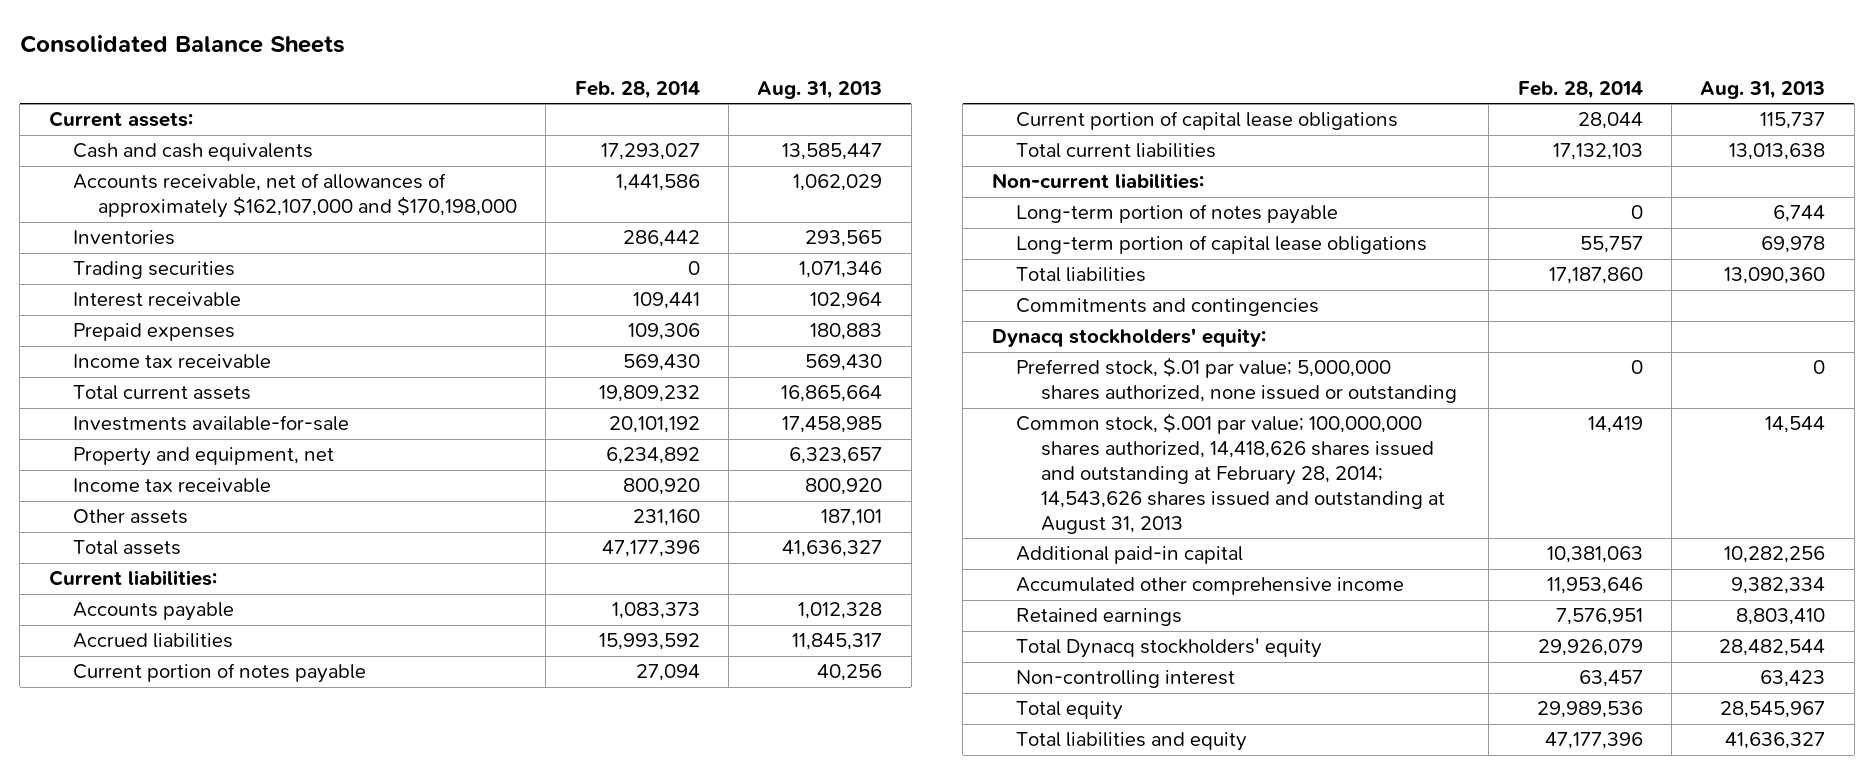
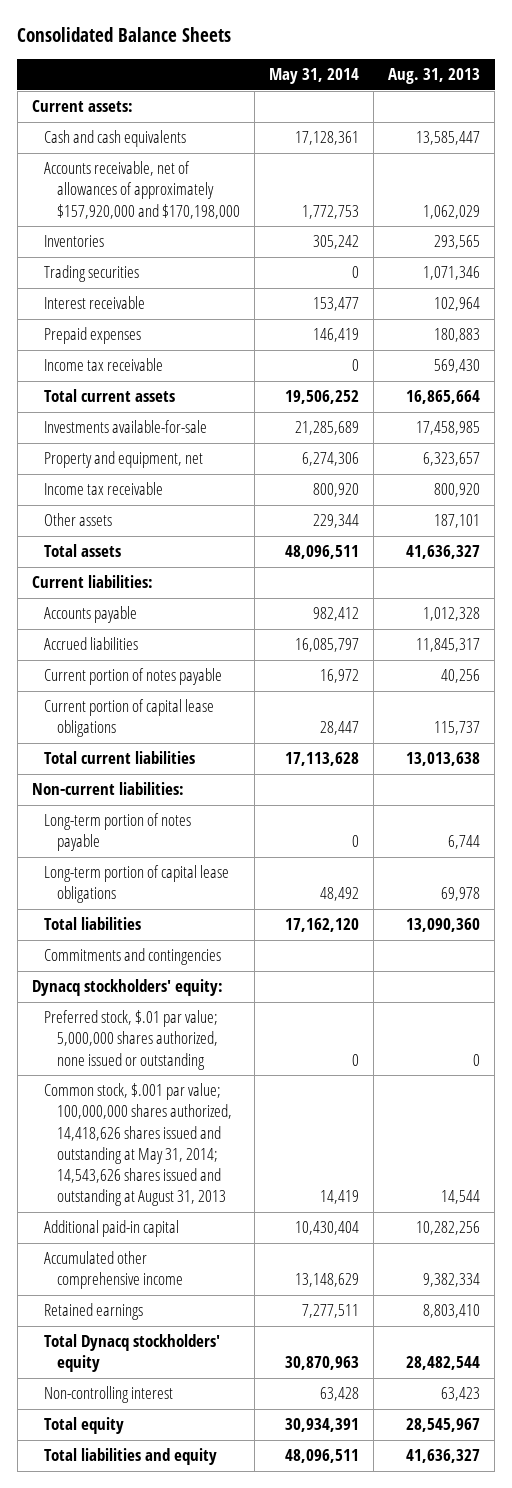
[574,81,700,100] Feb. 28, 2014 -> none
none -> [269,67,360,84] May 31, 2014
[73,173,517,219] Accounts receivable, net of allowances of approximately $162,107,000 and $170,198,000 -> [44,161,241,219] Accounts receivable, net of allowances of approximately $157,920,000 and $170,198,000
[1016,413,1446,534] Common stock, $.001 par value; 100,000,000 shares authorized, 14,418,626 shares issued and outstanding at February 28, 2014; 14,543,626 shares issued and outstanding at August 31, 2013 -> [44,1083,233,1206] Common stock, $.001 par value; 100,000,000 shares authorized, 14,418,626 shares issued and outstanding at May 31, 2014; 14,543,626 shares issued and outstanding at August 31, 2013

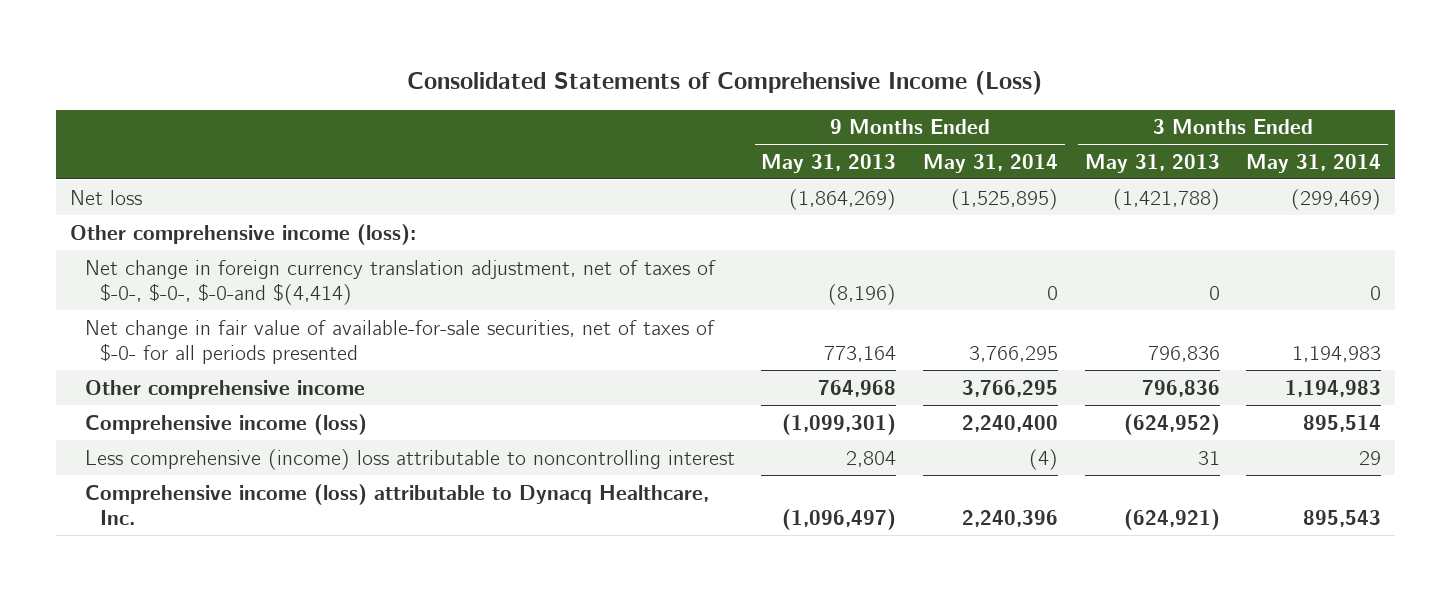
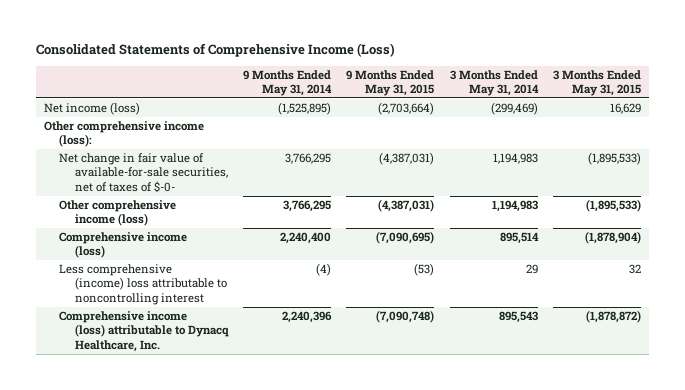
[761,153,897,173] May 31, 2013 -> none
[1084,153,1220,173] May 31, 2013 -> none
none -> [346,69,435,96] 9 Months Ended May 31, 2015
none -> [553,69,642,96] 3 Months Ended May 31, 2015
[69,189,142,205] Net loss -> [44,102,141,116] Net income (loss)
[84,259,716,306] Net change in foreign currency translation adjustment, net of taxes of $-0-, $-0-, $-0-and $(4,414) -> none
[84,319,715,365] Net change in fair value of available-for-sale securities, net of taxes of $-0- for all periods presented -> [59,153,228,193] Net change in fair value of available-for-sale securities, net of taxes of $-0-
[84,379,365,399] Other comprehensive income -> [59,200,177,227] Other comprehensive income (loss)

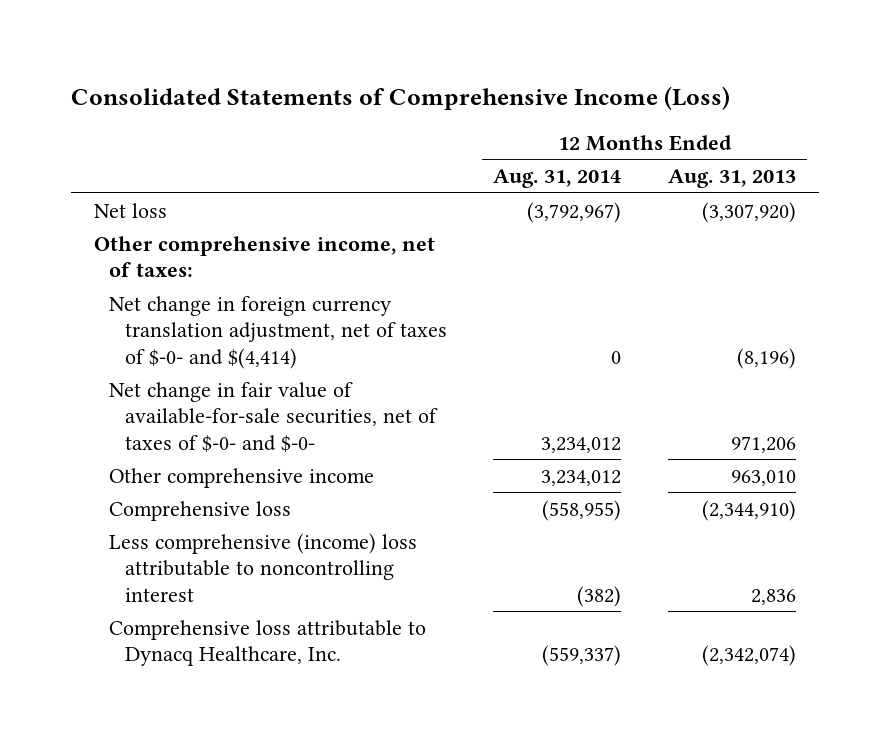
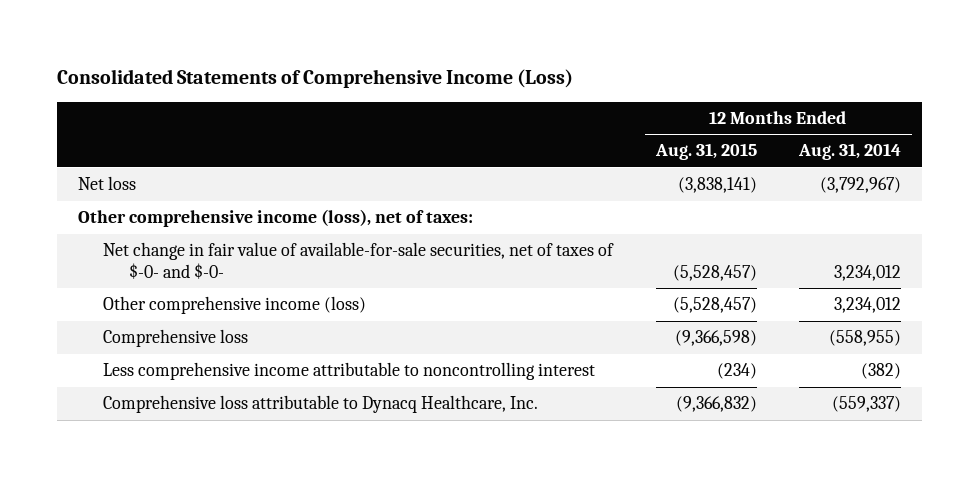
[667,169,796,189] Aug. 31, 2013 -> none
none -> [654,143,757,161] Aug. 31, 2015
[109,295,448,369] Net change in foreign currency translation adjustment, net of taxes of $-0- and $(4,414) -> none
[93,235,435,278] Other comprehensive income, net of taxes: -> [78,209,474,228] Other comprehensive income (loss), net of taxes:
[109,467,375,488] Other comprehensive income -> [103,296,367,315] Other comprehensive income (loss)
[109,532,418,602] Less comprehensive (income) loss attributable to noncontrolling interest -> [103,362,596,381] Less comprehensive income attributable to noncontrolling interest

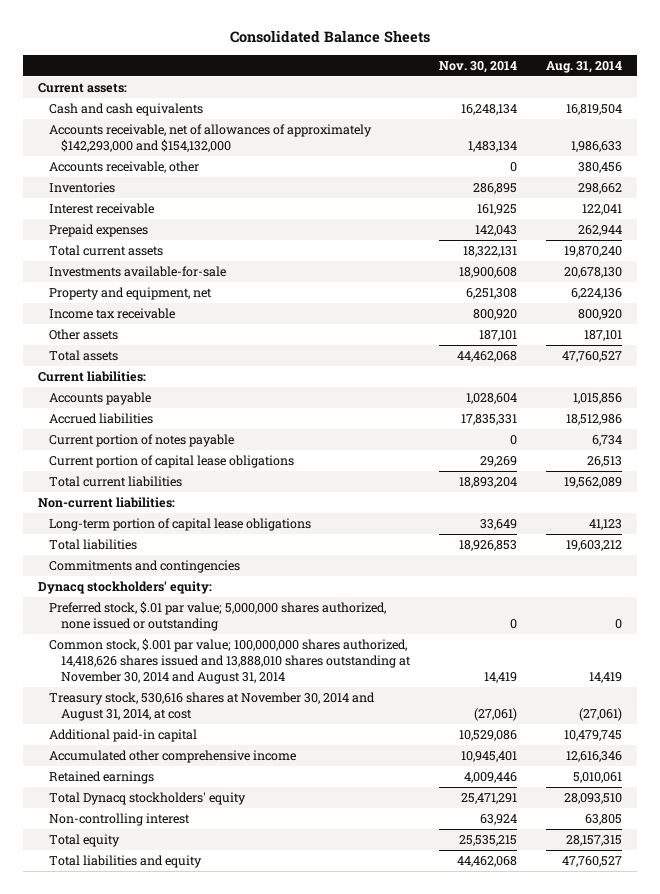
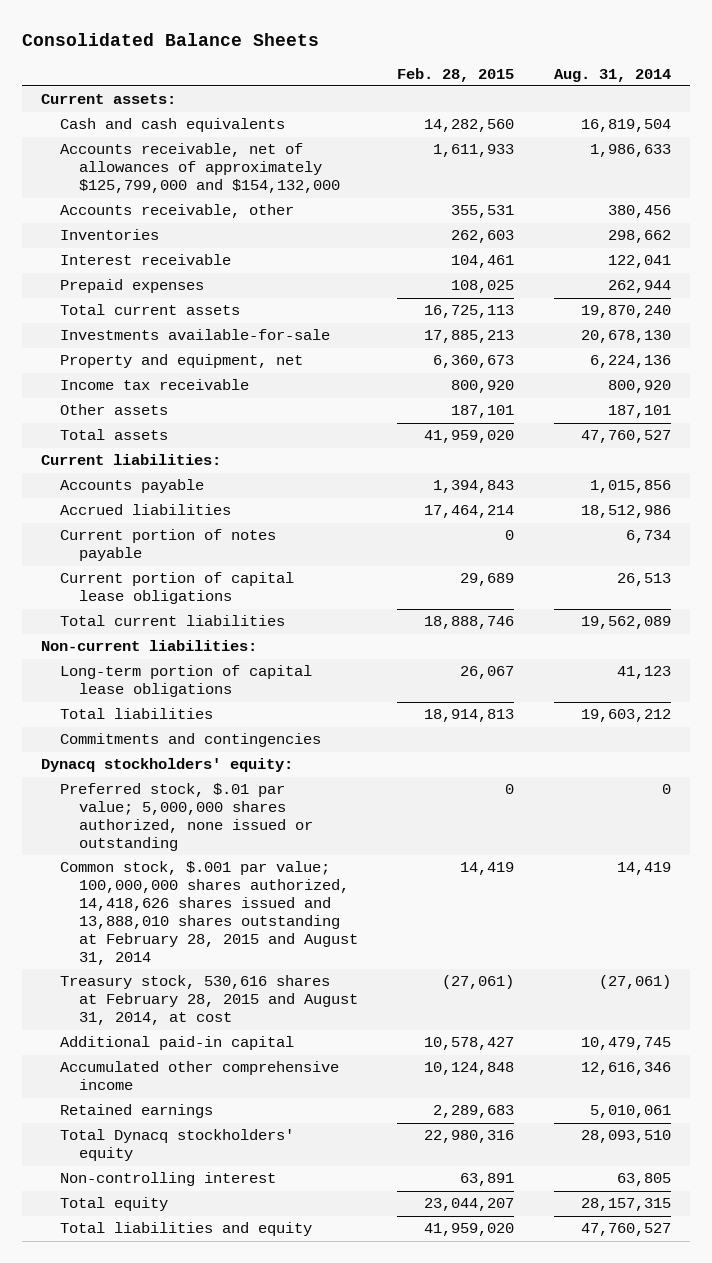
[438,60,517,73] Nov. 30, 2014 -> none
none -> [397,67,515,82] Feb. 28, 2015
[49,123,373,152] Accounts receivable, net of allowances of approximately $142,293,000 and $154,132,000 -> [60,143,340,194] Accounts receivable, net of allowances of approximately $125,799,000 and $154,132,000
[49,637,411,684] Common stock, $.001 par value; 100,000,000 shares authorized, 14,418,626 shares issued and 13,888,010 shares outstanding at November 30, 2014 and August 31, 2014 -> [60,861,358,966] Common stock, $.001 par value; 100,000,000 shares authorized, 14,418,626 shares issued and 13,888,010 shares outstanding at February 28, 2015 and August 31, 2014
[49,691,376,721] Treasury stock, 530,616 shares at November 30, 2014 and August 31, 2014, at cost -> [60,975,358,1026] Treasury stock, 530,616 shares at February 28, 2015 and August 31, 2014, at cost

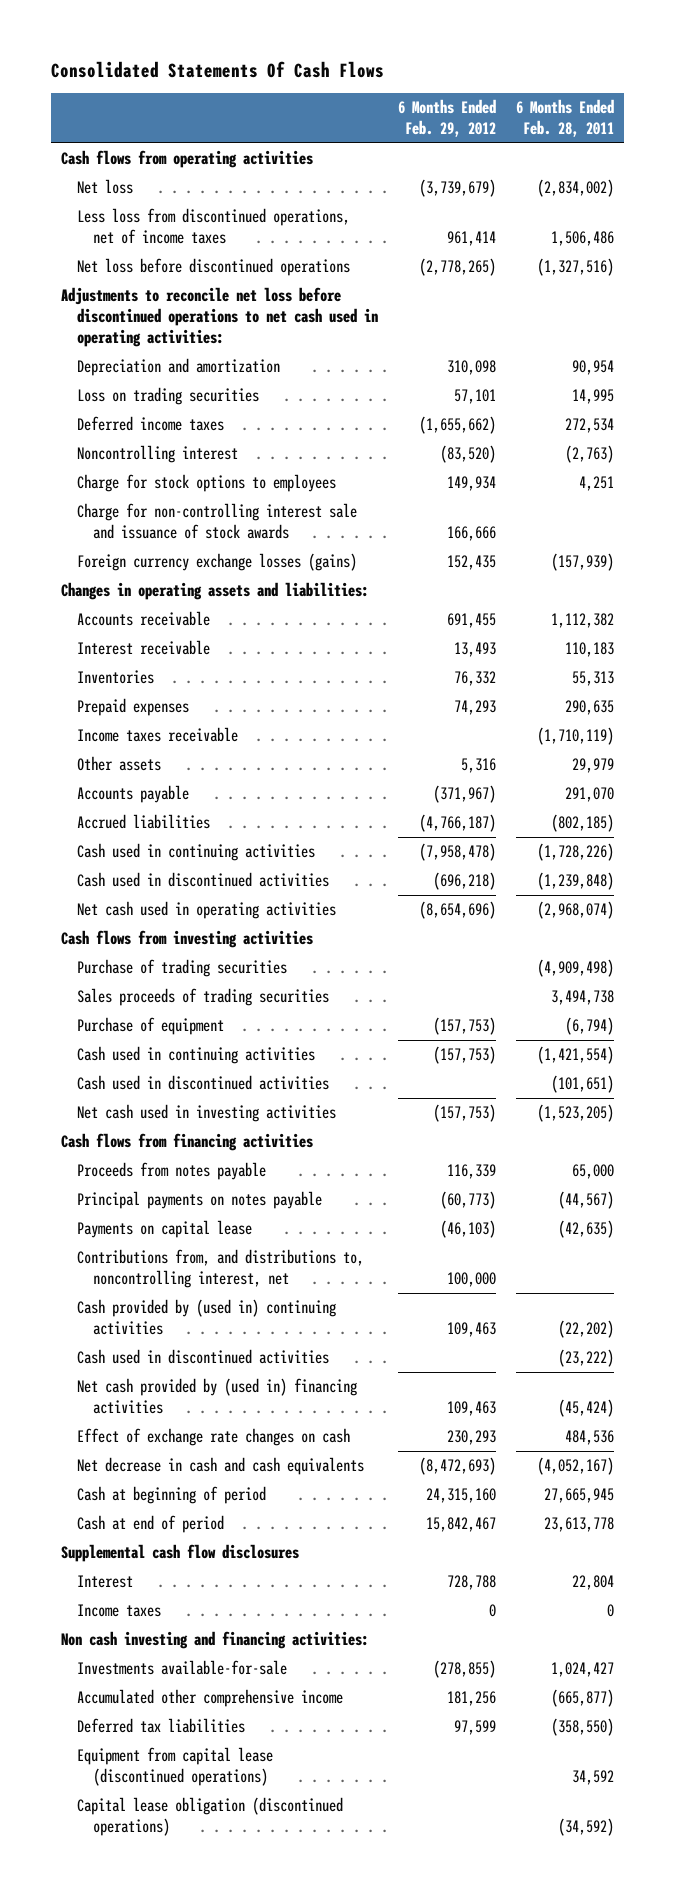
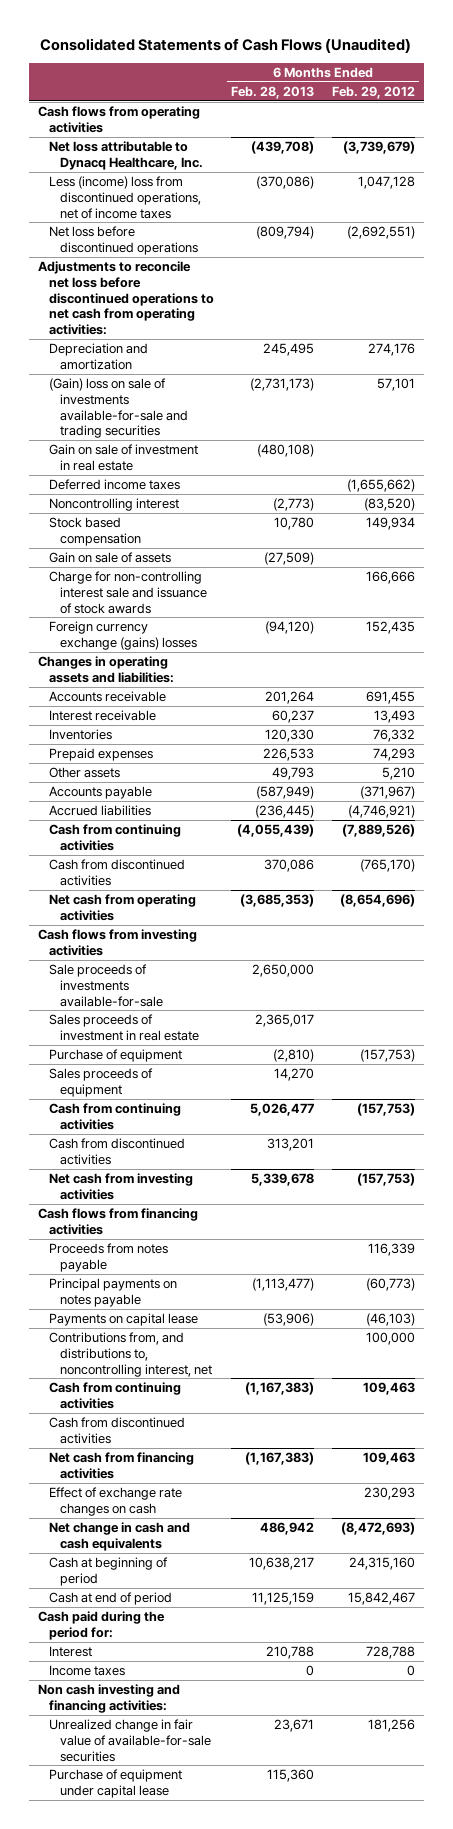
[51,60,385,78] Consolidated Statements Of Cash Flows -> [40,37,412,53] Consolidated Statements of Cash Flows (Unaudited)
[516,99,615,138] 6 Months Ended Feb. 28, 2011 -> none
none -> [231,85,315,99] Feb. 28, 2013
[77,179,134,195] Net loss -> [49,141,204,170] Net loss attributable to Dynacq Healthcare, Inc.
[77,208,351,245] Less loss from discontinued operations, net of income taxes -> [49,176,202,219] Less (income) loss from discontinued operations, net of income taxes
[447,231,497,247] 961,414 -> [357,176,415,190] 1,047,128
[419,258,497,277] (2,778,265) -> [346,226,415,240] (2,692,551)
[61,287,379,347] Adjustments to reconcile net loss before discontinued operations to net cash used in operating activities: -> [37,261,215,335] Adjustments to reconcile net loss before discontinued operations to net cash from operating activities:
[447,360,497,376] 310,098 -> [367,343,415,357] 274,176
[77,387,260,406] Loss on trading securities -> [49,378,189,439] (Gain) loss on sale of investments available-for-sale and trading securities
none -> [49,444,199,471] Gain on sale of investment in real estate
[77,474,337,493] Charge for stock options to employees -> [49,517,142,546] Stock based compensation
none -> [49,552,172,564] Gain on sale of assets
[77,553,358,572] Foreign currency exchange losses (gains) -> [49,621,198,650] Foreign currency exchange (gains) losses
[77,727,239,743] Income taxes receivable -> none
[461,758,497,774] 5,316 -> [381,767,415,781] 5,210
[419,814,497,833] (4,766,187) -> [347,805,415,819] (4,746,921)
[77,843,316,862] Cash used in continuing activities -> [49,824,182,851] Cash from continuing activities
[419,843,497,862] (7,958,478) -> [341,824,415,838] (7,889,526)
[77,872,330,888] Cash used in discontinued activities -> [49,859,186,886] Cash from discontinued activities
[433,872,497,891] (696,218) -> [359,859,415,873] (765,170)
[77,901,337,920] Net cash used in operating activities -> [49,894,197,921] Net cash from operating activities
[77,959,288,978] Purchase of trading securities -> none
[77,988,330,1007] Sales proceeds of trading securities -> none
none -> [49,964,164,1007] Sale proceeds of investments available-for-sale
none -> [49,1014,200,1041] Sales proceeds of investment in real estate
none -> [49,1068,154,1097] Sales proceeds of equipment
[77,1046,316,1065] Cash used in continuing activities -> [49,1103,182,1130] Cash from continuing activities
[77,1075,330,1091] Cash used in discontinued activities -> [49,1138,186,1165] Cash from discontinued activities
[77,1104,337,1123] Net cash used in investing activities -> [49,1173,194,1200] Net cash from investing activities
[77,1299,337,1336] Cash provided by (used in) continuing activities -> [49,1382,182,1409] Cash from continuing activities
[77,1349,330,1365] Cash used in discontinued activities -> [49,1417,186,1444] Cash from discontinued activities
[77,1378,358,1415] Net cash provided by (used in) financing activities -> [49,1452,195,1479] Net cash from financing activities
[77,1457,365,1476] Net decrease in cash and cash equivalents -> [49,1522,191,1551] Net change in cash and cash equivalents
[61,1544,300,1563] Supplemental cash flow disclosures -> none
none -> [37,1611,165,1640] Cash paid during the period for:
[77,1660,288,1676] Investments available-for-sale -> none
[77,1718,246,1734] Deferred tax liabilities -> none
[77,1747,274,1787] Equipment from capital lease (discontinued operations) -> none
[77,1689,344,1708] Accumulated other comprehensive income -> [49,1719,212,1762] Unrealized change in fair value of available-for-sale securities
[77,1797,344,1837] Capital lease obligation (discontinued operations) -> [49,1769,183,1798] Purchase of equipment under capital lease

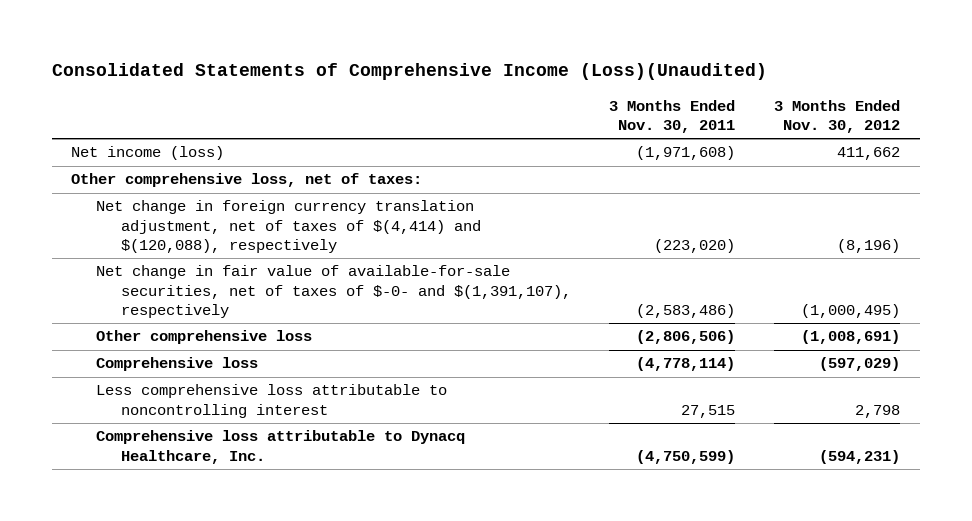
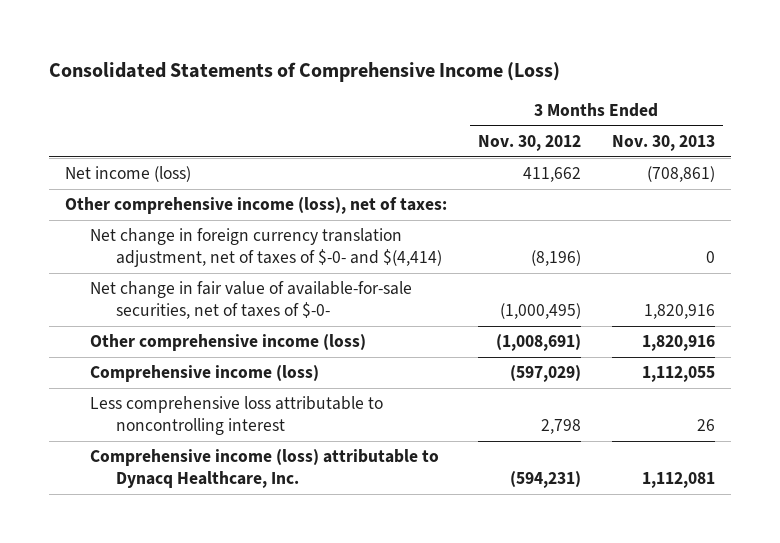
[52,63,768,81] Consolidated Statements of Comprehensive Income (Loss)(Unaudited) -> [49,61,561,82] Consolidated Statements of Comprehensive Income (Loss)
[609,99,736,133] 3 Months Ended Nov. 30, 2011 -> none
none -> [612,135,716,152] Nov. 30, 2013
[71,173,423,188] Other comprehensive loss, net of taxes: -> [64,197,447,215] Other comprehensive income (loss), net of taxes:
[95,200,481,253] Net change in foreign currency translation adjustment, net of taxes of $(4,414) and $(120,088), respectively -> [90,228,442,267] Net change in foreign currency translation adjustment, net of taxes of $-0- and $(4,414)
[95,265,571,318] Net change in fair value of available-for-sale securities, net of taxes of $-0- and $(1,391,107), respectively -> [90,281,413,319] Net change in fair value of available-for-sale securities, net of taxes of $-0-
[95,330,312,345] Other comprehensive loss -> [90,334,367,352] Other comprehensive income (loss)
[95,357,258,372] Comprehensive loss -> [90,365,320,383] Comprehensive income (loss)
[95,430,465,464] Comprehensive loss attributable to Dynacq Healthcare, Inc. -> [90,449,440,488] Comprehensive income (loss) attributable to Dynacq Healthcare, Inc.

